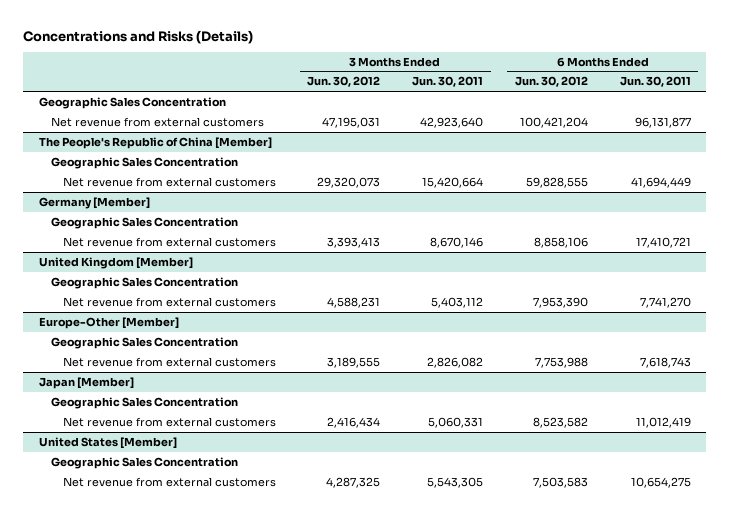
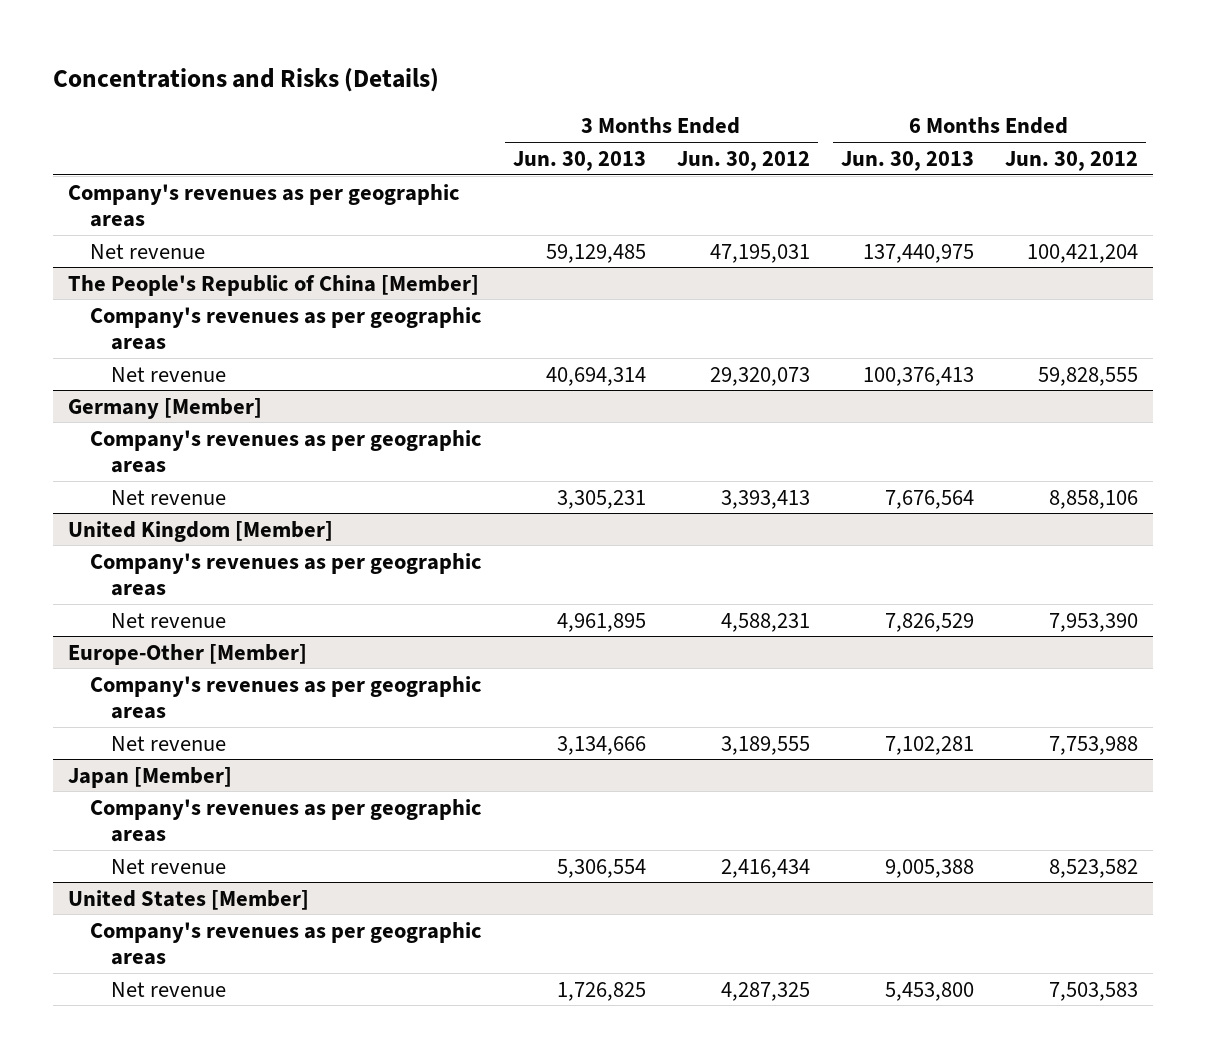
[412,76,484,88] Jun. 30, 2011 -> none
[619,76,691,88] Jun. 30, 2011 -> none
none -> [512,150,646,171] Jun. 30, 2013
none -> [840,150,974,171] Jun. 30, 2013
[39,96,227,109] Geographic Sales Concentration -> [68,183,461,228] Company's revenues as per geographic areas
[51,116,265,127] Net revenue from external customers -> [89,243,205,259] Net revenue
[51,156,239,169] Geographic Sales Concentration -> [89,306,482,351] Company's revenues as per geographic areas
[62,176,276,187] Net revenue from external customers -> [111,366,227,382] Net revenue
[51,216,239,229] Geographic Sales Concentration -> [89,429,482,474] Company's revenues as per geographic areas
[62,236,276,247] Net revenue from external customers -> [111,489,227,505] Net revenue
[51,276,239,289] Geographic Sales Concentration -> [89,552,482,597] Company's revenues as per geographic areas
[62,296,276,307] Net revenue from external customers -> [111,612,227,628] Net revenue
[51,336,239,349] Geographic Sales Concentration -> [89,675,482,720] Company's revenues as per geographic areas
[62,356,276,367] Net revenue from external customers -> [111,735,227,751] Net revenue
[51,396,239,409] Geographic Sales Concentration -> [89,798,482,843] Company's revenues as per geographic areas
[62,416,276,427] Net revenue from external customers -> [111,858,227,874] Net revenue
[51,456,239,469] Geographic Sales Concentration -> [89,921,482,966] Company's revenues as per geographic areas
[62,476,276,487] Net revenue from external customers -> [111,981,227,997] Net revenue

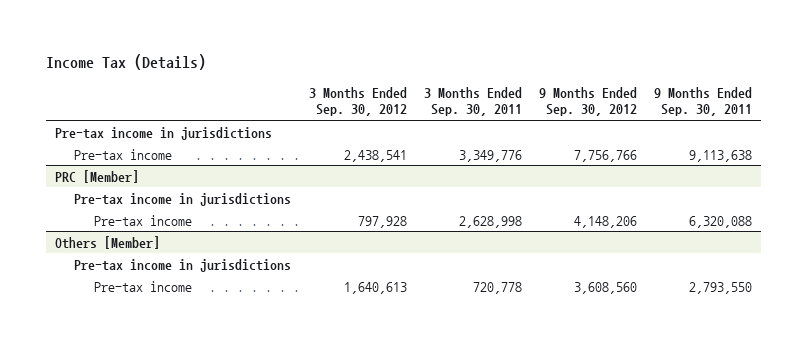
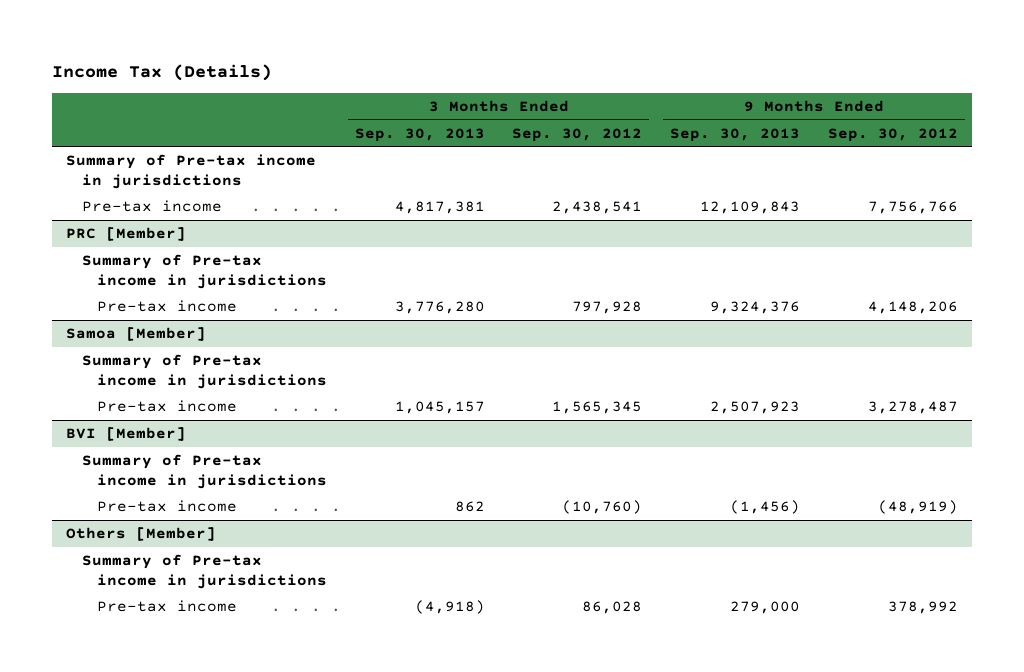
[423,86,522,117] 3 Months Ended Sep. 30, 2011 -> none
[654,86,753,117] 9 Months Ended Sep. 30, 2011 -> none
none -> [354,127,485,142] Sep. 30, 2013
none -> [670,127,801,142] Sep. 30, 2013
[54,126,272,140] Pre-tax income in jurisdictions -> [66,154,317,189] Summary of Pre-tax income in jurisdictions
[74,192,292,206] Pre-tax income in jurisdictions -> [81,254,328,289] Summary of Pre-tax income in jurisdictions
none -> [66,327,207,342] Samoa [Member]
none -> [81,354,328,389] Summary of Pre-tax income in jurisdictions
none -> [97,400,238,413] Pre-tax income
none -> [66,427,187,442] BVI [Member]
none -> [81,454,328,489] Summary of Pre-tax income in jurisdictions
none -> [97,500,238,513] Pre-tax income
[74,258,292,272] Pre-tax income in jurisdictions -> [81,554,328,589] Summary of Pre-tax income in jurisdictions
[343,281,407,294] 1,640,613 -> [582,601,643,615] 86,028
[573,281,637,294] 3,608,560 -> [887,601,958,615] 378,992

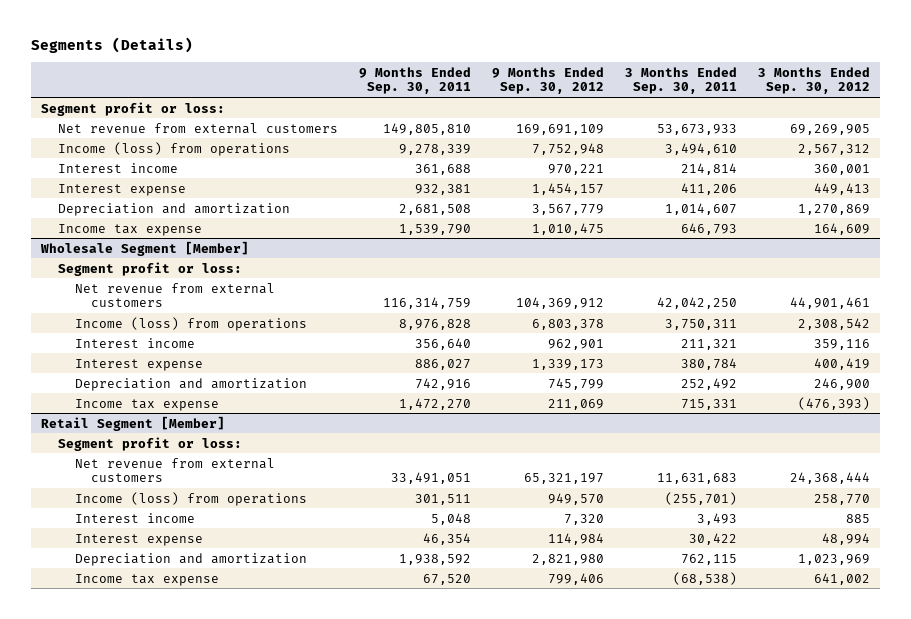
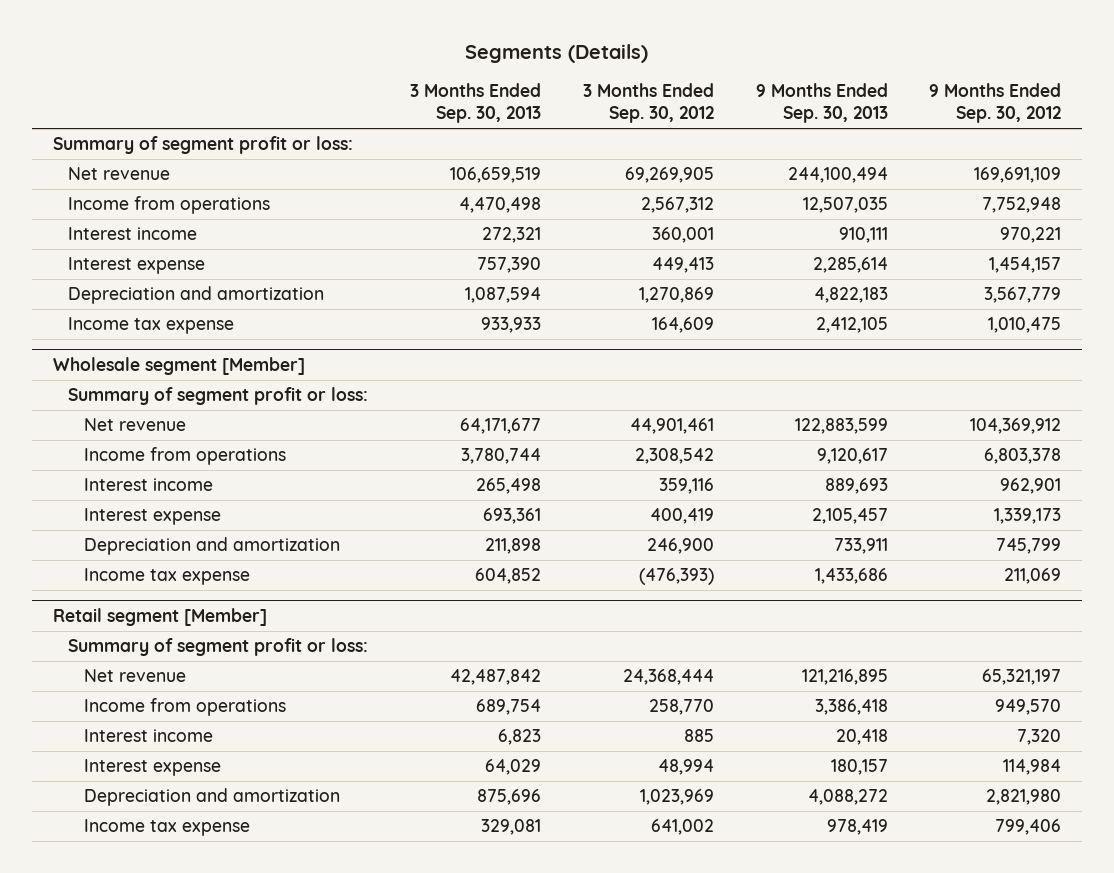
[358,66,471,95] 9 Months Ended Sep. 30, 2011 -> none
[624,66,737,95] 3 Months Ended Sep. 30, 2011 -> none
none -> [410,83,542,124] 3 Months Ended Sep. 30, 2013
none -> [755,83,888,124] 9 Months Ended Sep. 30, 2013
[41,101,226,116] Segment profit or loss: -> [52,136,353,155] Summary of segment profit or loss:
[57,122,338,134] Net revenue from external customers -> [68,167,171,181] Net revenue
[57,141,290,156] Income (loss) from operations -> [68,196,271,215] Income from operations
[40,240,250,256] Wholesale Segment [Member] -> [52,357,305,376] Wholesale segment [Member]
[57,261,242,276] Segment profit or loss: -> [68,387,369,406] Summary of segment profit or loss:
[74,282,275,308] Net revenue from external customers -> [83,418,186,432] Net revenue
[74,316,307,331] Income (loss) from operations -> [83,447,286,466] Income from operations
[41,415,226,431] Retail Segment [Member] -> [52,608,267,627] Retail segment [Member]
[57,436,242,451] Segment profit or loss: -> [68,638,369,657] Summary of segment profit or loss:
[74,457,275,483] Net revenue from external customers -> [83,669,186,683] Net revenue
[74,491,307,506] Income (loss) from operations -> [83,698,286,717] Income from operations

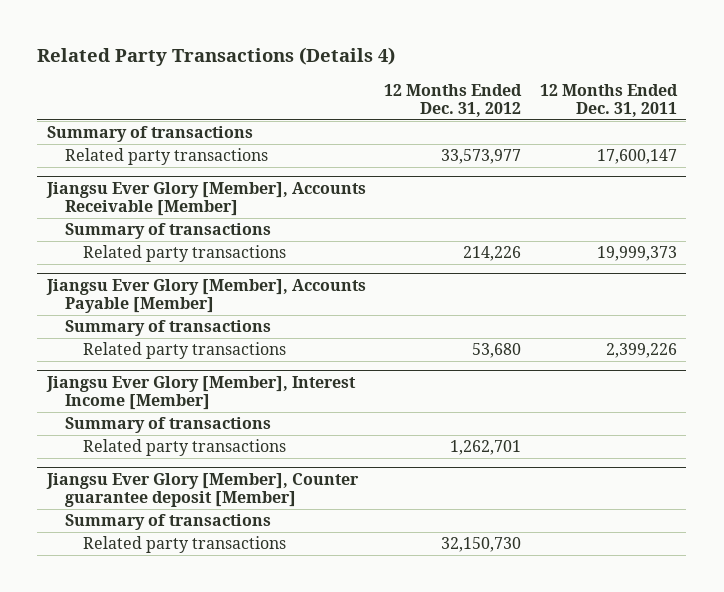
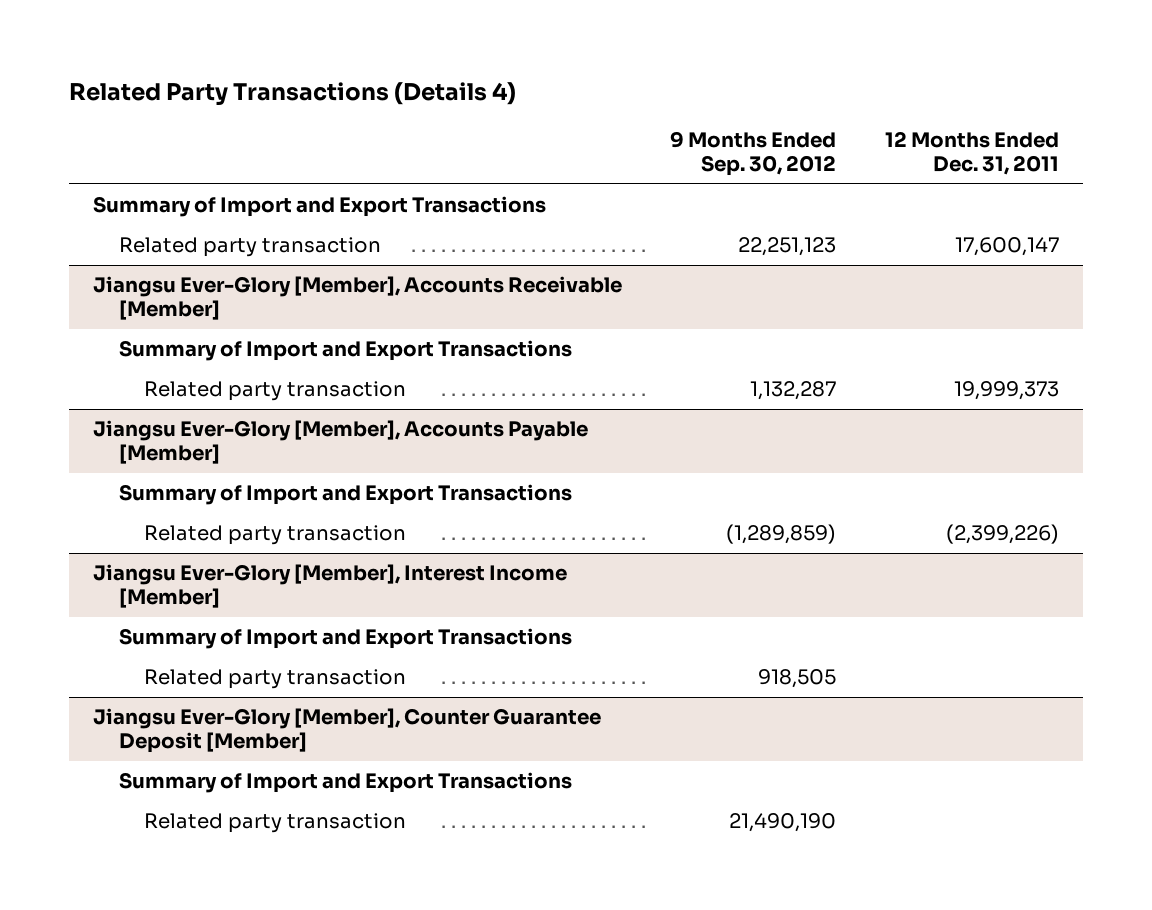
[384,83,523,118] 12 Months Ended Dec. 31, 2012 -> none
none -> [670,130,837,177] 9 Months Ended Sep. 30, 2012
[46,126,253,143] Summary of transactions -> [93,196,547,218] Summary of Import and Export Transactions
[64,148,268,166] Related party transactions -> [118,237,381,258] Related party transaction
[45,181,366,217] Jiangsu Ever Glory [Member], Accounts Receivable [Member] -> [93,276,623,321] Jiangsu Ever-Glory [Member], Accounts Receivable [Member]
[64,223,271,240] Summary of transactions -> [118,340,572,362] Summary of Import and Export Transactions
[82,245,286,263] Related party transactions -> [144,381,407,402] Related party transaction
[45,278,366,314] Jiangsu Ever Glory [Member], Accounts Payable [Member] -> [93,420,589,465] Jiangsu Ever-Glory [Member], Accounts Payable [Member]
[64,320,271,337] Summary of transactions -> [118,484,572,506] Summary of Import and Export Transactions
[82,342,286,360] Related party transactions -> [144,525,407,546] Related party transaction
[606,343,678,359] 2,399,226 -> [945,524,1059,545] (2,399,226)
[45,375,356,411] Jiangsu Ever Glory [Member], Interest Income [Member] -> [93,564,568,609] Jiangsu Ever-Glory [Member], Interest Income [Member]
[64,417,271,434] Summary of transactions -> [118,628,572,650] Summary of Import and Export Transactions
[82,439,286,457] Related party transactions -> [144,669,407,690] Related party transaction
[45,472,359,508] Jiangsu Ever Glory [Member], Counter guarantee deposit [Member] -> [93,708,602,754] Jiangsu Ever-Glory [Member], Counter Guarantee Deposit [Member]
[64,514,271,531] Summary of transactions -> [118,772,572,794] Summary of Import and Export Transactions
[82,536,286,554] Related party transactions -> [144,813,407,834] Related party transaction

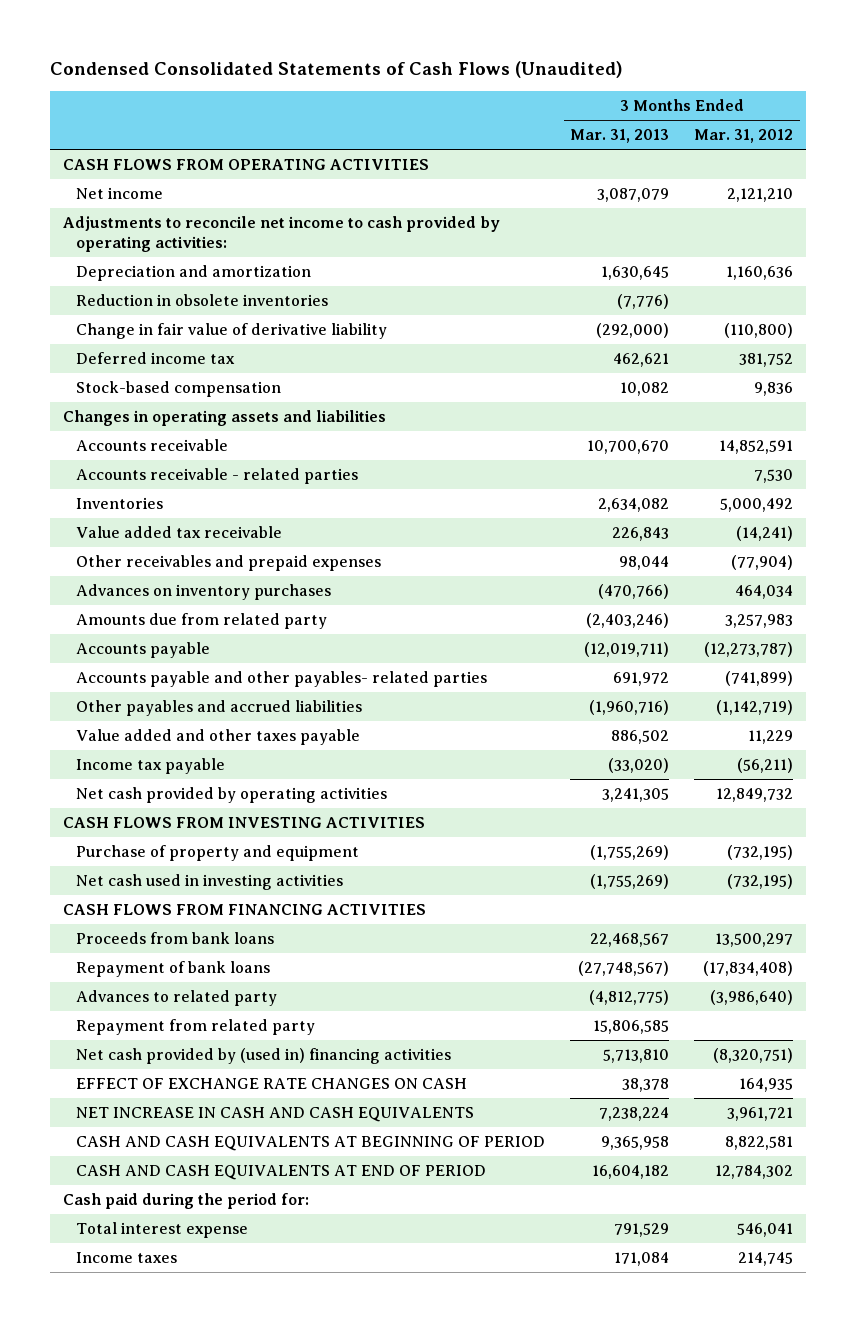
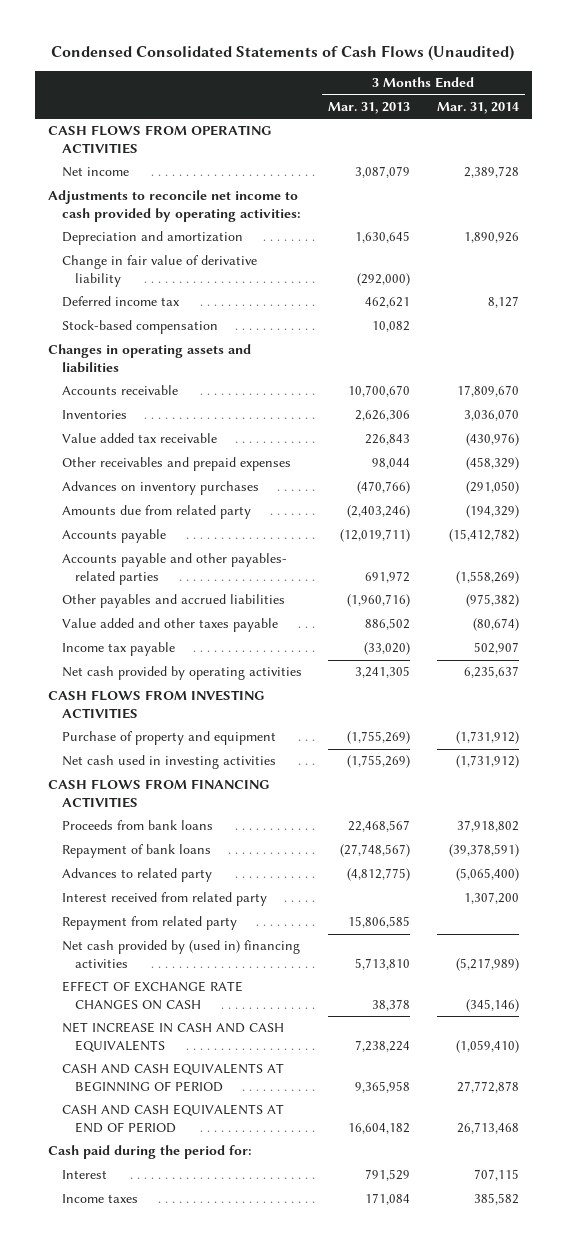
[694,129,794,144] Mar. 31, 2012 -> none
none -> [436,101,519,114] Mar. 31, 2014
[76,294,329,307] Reduction in obsolete inventories -> none
[76,468,359,485] Accounts receivable - related parties -> none
[598,498,670,513] 2,634,082 -> [355,410,411,422] 2,626,306
none -> [61,892,267,907] Interest received from related party
[76,1222,249,1239] Total interest expense -> [61,1170,107,1180] Interest

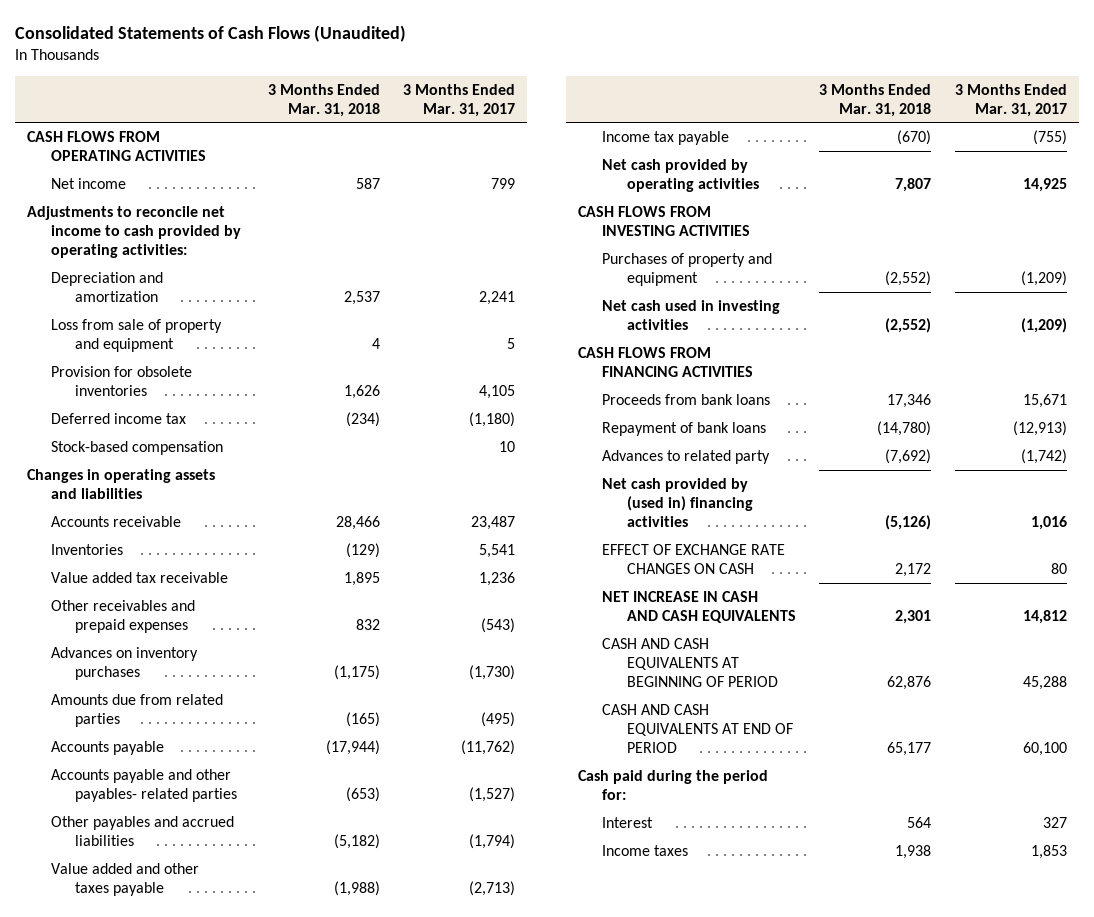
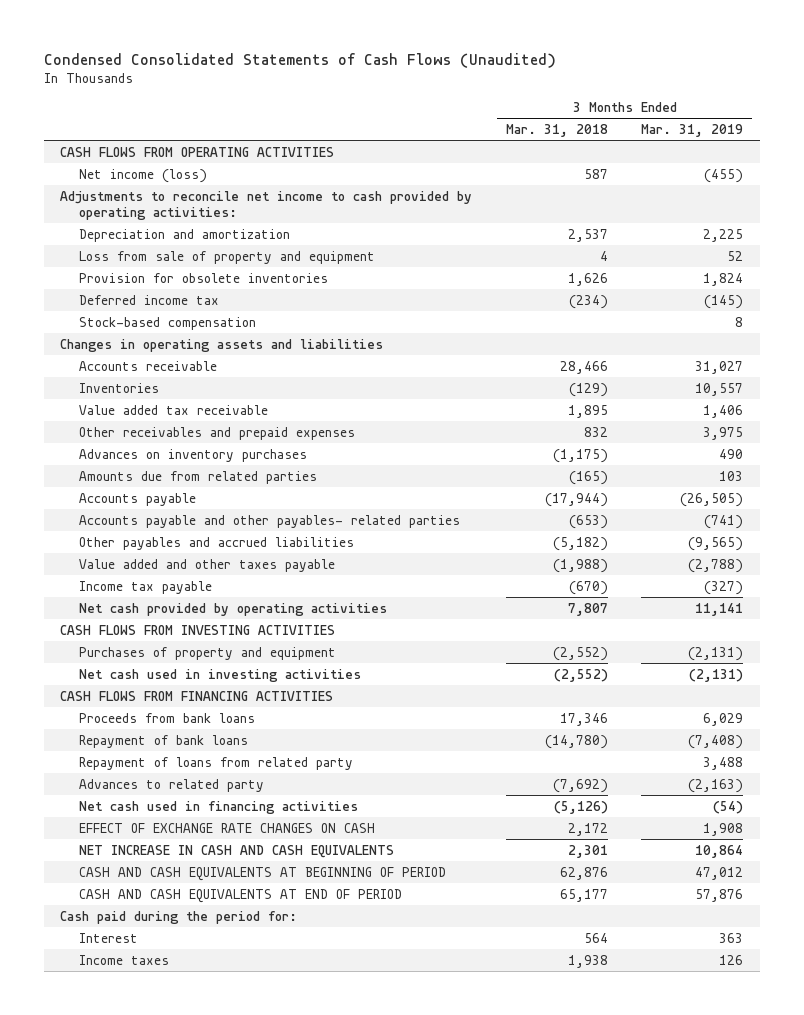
[14,25,406,43] Consolidated Statements of Cash Flows (Unaudited) -> [43,52,556,68] Condensed Consolidated Statements of Cash Flows (Unaudited)
[403,83,516,117] 3 Months Ended Mar. 31, 2017 -> none
none -> [641,123,744,137] Mar. 31, 2019
[50,177,126,189] Net income -> [79,168,208,183] Net income (loss)
none -> [79,756,354,770] Repayment of loans from related party
[602,477,753,527] Net cash provided by (used in) financing activities -> [79,800,359,814] Net cash used in financing activities

